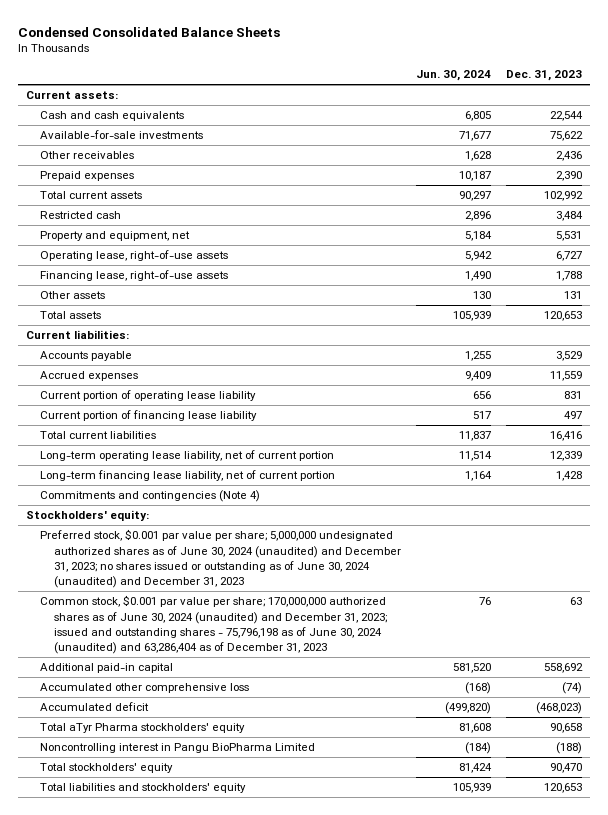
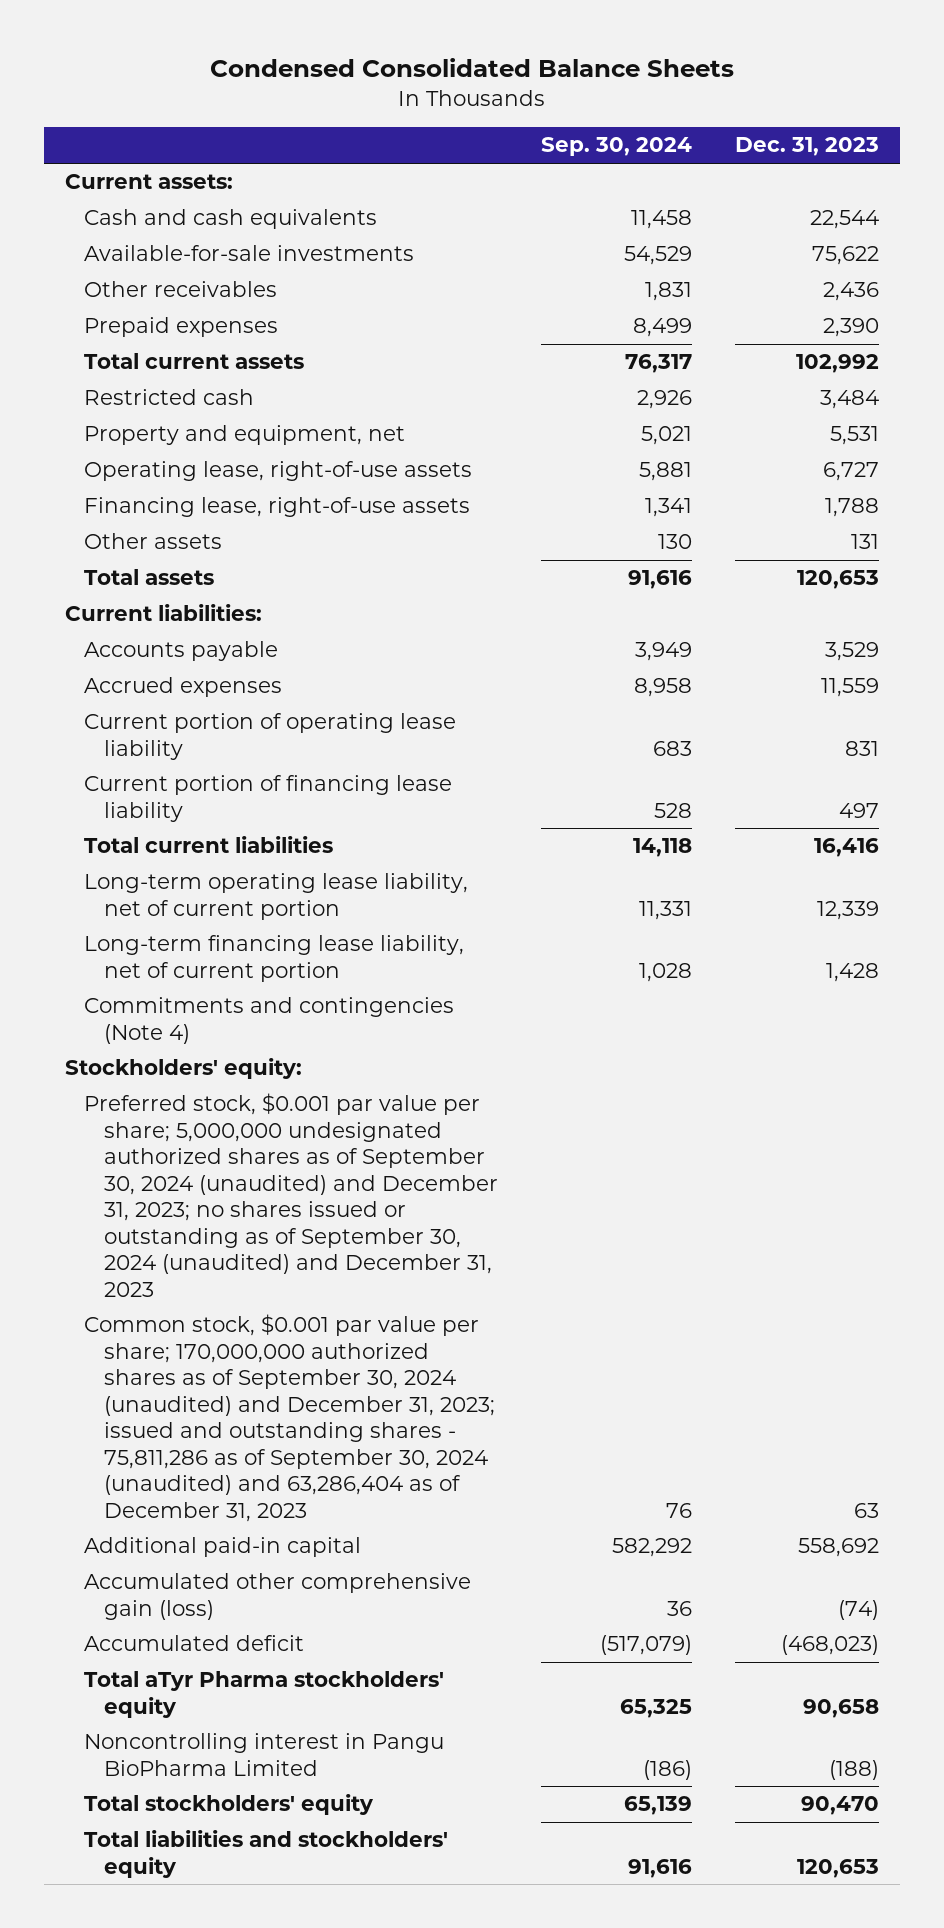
[416,70,492,82] Jun. 30, 2024 -> none
none -> [540,137,692,157] Sep. 30, 2024
[39,529,401,588] Preferred stock, $0.001 par value per share; 5,000,000 undesignated authorized shares as of June 30, 2024 (unaudited) and December 31, 2023; no shares issued or outstanding as of June 30, 2024 (unaudited) and December 31, 2023 -> [84,1093,498,1297] Preferred stock, $0.001 par value per share; 5,000,000 undesignated authorized shares as of September 30, 2024 (unaudited) and December 31, 2023; no shares issued or outstanding as of September 30, 2024 (unaudited) and December 31, 2023
[39,595,387,654] Common stock, $0.001 par value per share; 170,000,000 authorized shares as of June 30, 2024 (unaudited) and December 31, 2023; issued and outstanding shares - 75,796,198 as of June 30, 2024 (unaudited) and 63,286,404 as of December 31, 2023 -> [84,1314,495,1522] Common stock, $0.001 par value per share; 170,000,000 authorized shares as of September 30, 2024 (unaudited) and December 31, 2023; issued and outstanding shares - 75,811,286 as of September 30, 2024 (unaudited) and 63,286,404 as of December 31, 2023
[39,683,249,694] Accumulated other comprehensive loss -> [84,1573,472,1620] Accumulated other comprehensive gain (loss)

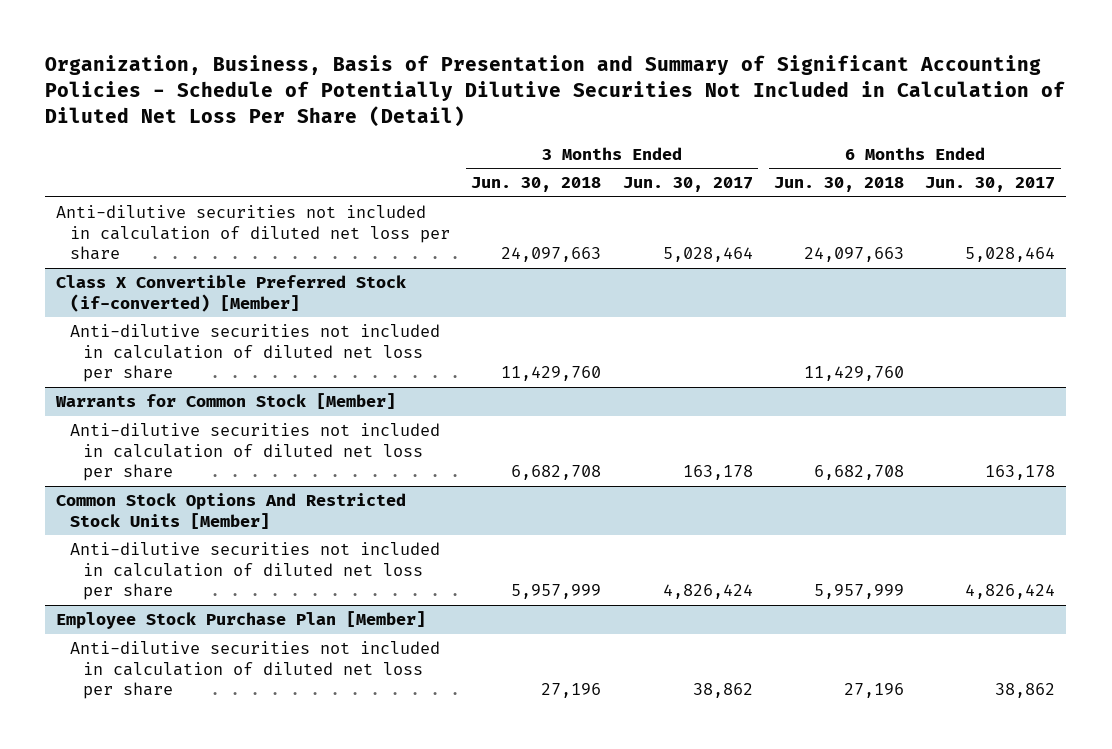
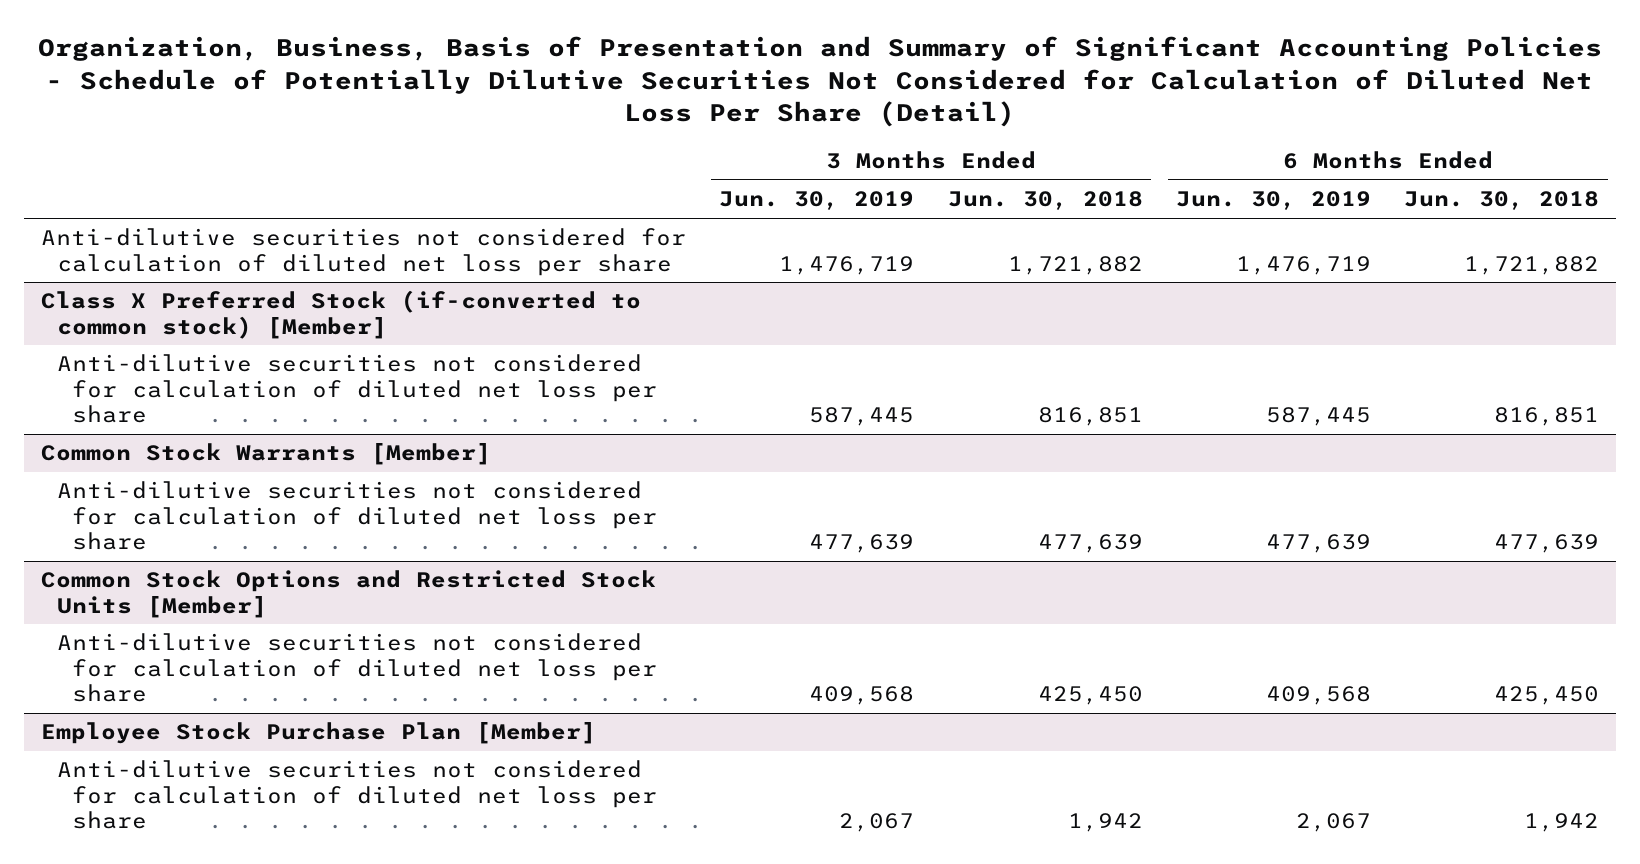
[45,55,1066,128] Organization, Business, Basis of Presentation and Summary of Significant Accounting Policies - Schedule of Potentially Dilutive Securities Not Included in Calculation of Diluted Net Loss Per Share (Detail) -> [38,36,1603,128] Organization, Business, Basis of Presentation and Summary of Significant Accounting Policies - Schedule of Potentially Dilutive Securities Not Considered for Calculation of Diluted Net Loss Per Share (Detail)
[622,177,753,193] Jun. 30, 2017 -> none
[925,177,1056,193] Jun. 30, 2017 -> none
none -> [719,191,915,211] Jun. 30, 2019
none -> [1175,191,1371,211] Jun. 30, 2019
[56,205,450,261] Anti-dilutive securities not included in calculation of diluted net loss per share -> [40,228,686,276] Anti-dilutive securities not considered for calculation of diluted net loss per share
[501,247,602,263] 24,097,663 -> [1007,255,1143,275] 1,721,882
[804,247,905,263] 24,097,663 -> [1464,255,1600,275] 1,721,882
[56,275,407,312] Class X Convertible Preferred Stock (if-converted) [Member] -> [40,290,641,339] Class X Preferred Stock (if-converted to common stock) [Member]
[69,324,440,383] Anti-dilutive securities not included in calculation of diluted net loss per share -> [56,354,658,423] Anti-dilutive securities not considered for calculation of diluted net loss per share
[501,366,602,382] 11,429,760 -> [1037,406,1143,426] 816,851
[804,366,905,382] 11,429,760 -> [1494,406,1600,426] 816,851
[55,393,397,410] Warrants for Common Stock [Member] -> [40,443,491,466] Common Stock Warrants [Member]
[69,423,440,482] Anti-dilutive securities not included in calculation of diluted net loss per share -> [56,481,658,550] Anti-dilutive securities not considered for calculation of diluted net loss per share
[511,465,602,481] 6,682,708 -> [1037,533,1143,553] 477,639
[814,465,905,481] 6,682,708 -> [1494,533,1600,553] 477,639
[56,493,407,529] Common Stock Options And Restricted Stock Units [Member] -> [40,570,656,618] Common Stock Options and Restricted Stock Units [Member]
[69,542,440,601] Anti-dilutive securities not included in calculation of diluted net loss per share -> [56,633,658,702] Anti-dilutive securities not considered for calculation of diluted net loss per share
[511,584,602,600] 5,957,999 -> [1037,685,1143,705] 425,450
[814,584,905,600] 5,957,999 -> [1494,685,1600,705] 425,450
[69,641,440,700] Anti-dilutive securities not included in calculation of diluted net loss per share -> [56,760,658,829] Anti-dilutive securities not considered for calculation of diluted net loss per share
[541,683,602,699] 27,196 -> [1067,812,1143,832] 1,942
[844,683,905,699] 27,196 -> [1524,812,1600,832] 1,942

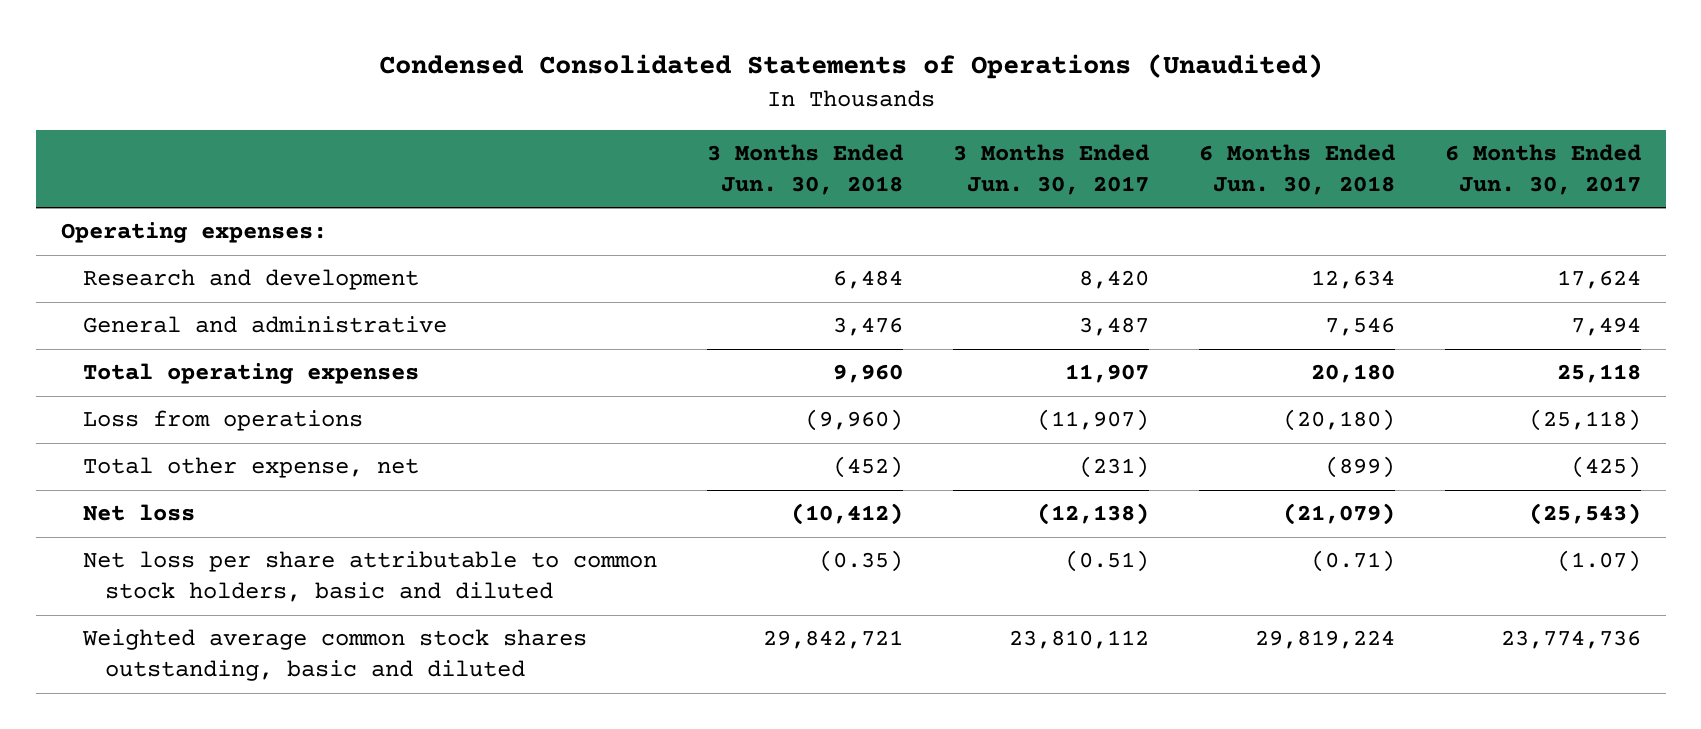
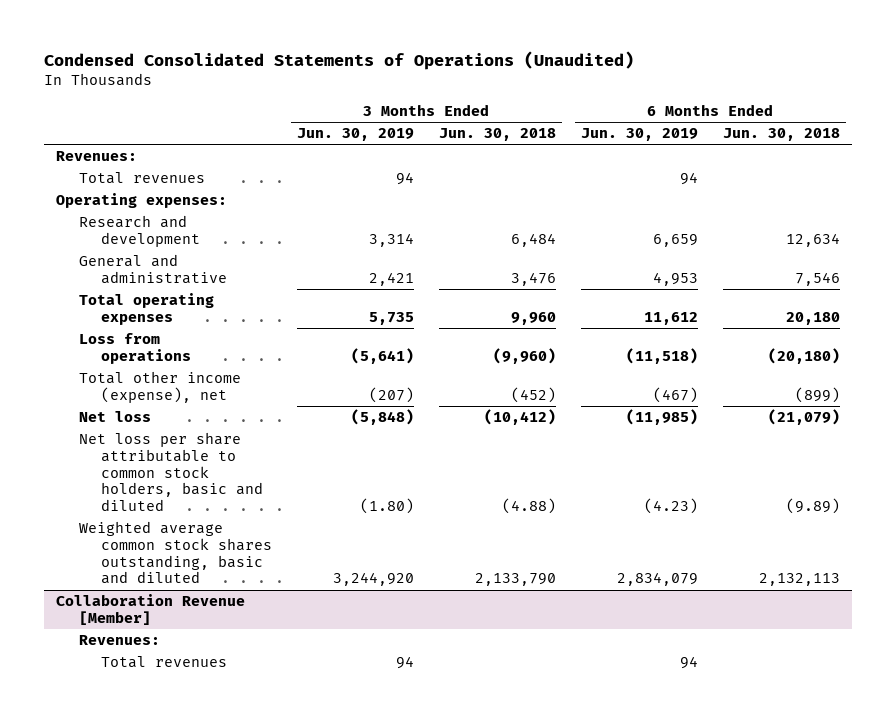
[952,144,1149,195] 3 Months Ended Jun. 30, 2017 -> none
[1444,144,1641,195] 6 Months Ended Jun. 30, 2017 -> none
none -> [296,128,414,142] Jun. 30, 2019
none -> [580,128,698,142] Jun. 30, 2019
none -> [56,151,138,162] Revenues:
none -> [78,172,205,185] Total revenues
[82,457,419,479] Total other expense, net -> [78,371,241,403] Total other income (expense), net
[818,550,903,573] (0.35) -> [501,498,556,515] (4.88)
[1310,550,1395,573] (0.71) -> [785,498,840,515] (9.89)
[762,630,903,650] 29,842,721 -> [474,573,556,587] 2,133,790
[1254,630,1395,650] 29,819,224 -> [758,573,840,587] 2,132,113
none -> [56,594,246,625] Collaboration Revenue [Member]
none -> [78,635,160,646] Revenues:
none -> [100,656,227,669] Total revenues

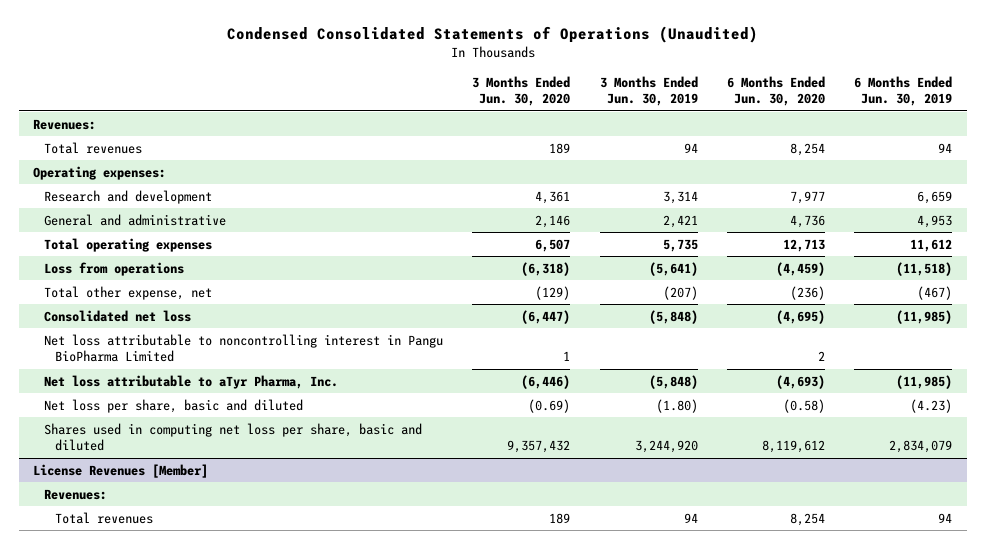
[438,128,556,142] Jun. 30, 2018 -> none
[722,128,840,142] Jun. 30, 2018 -> none
none -> [472,75,571,107] 3 Months Ended Jun. 30, 2020
none -> [726,75,825,107] 6 Months Ended Jun. 30, 2020
[56,594,246,625] Collaboration Revenue [Member] -> none
[78,371,241,403] Total other income (expense), net -> [43,285,212,300] Total other expense, net
none -> [43,309,191,322] Consolidated net loss
none -> [43,333,443,363] Net loss attributable to noncontrolling interest in Pangu BioPharma Limited
[78,411,151,423] Net loss -> [43,374,338,389] Net loss attributable to aTyr Pharma, Inc.
[78,432,263,512] Net loss per share attributable to common stock holders, basic and diluted -> [43,398,303,413] Net loss per share, basic and diluted
[78,521,272,585] Weighted average common stock shares outstanding, basic and diluted -> [43,422,422,452] Shares used in computing net loss per share, basic and diluted
none -> [33,463,209,478] License Revenues [Member]

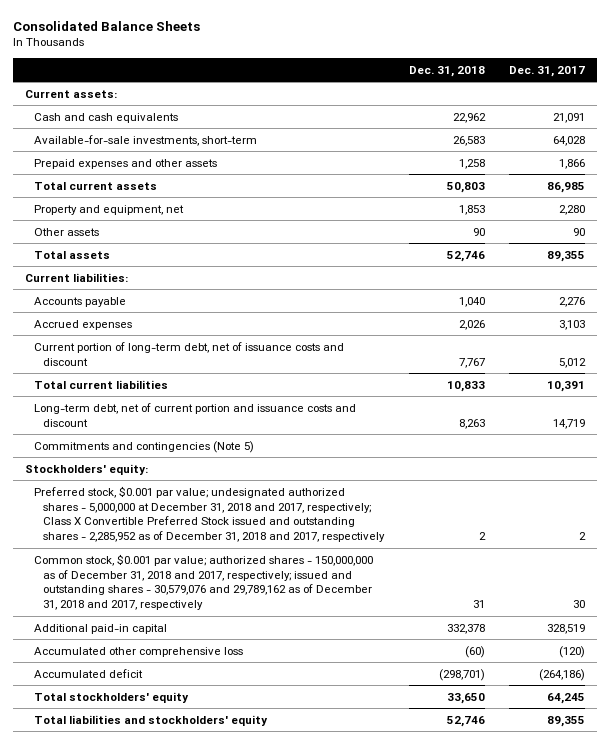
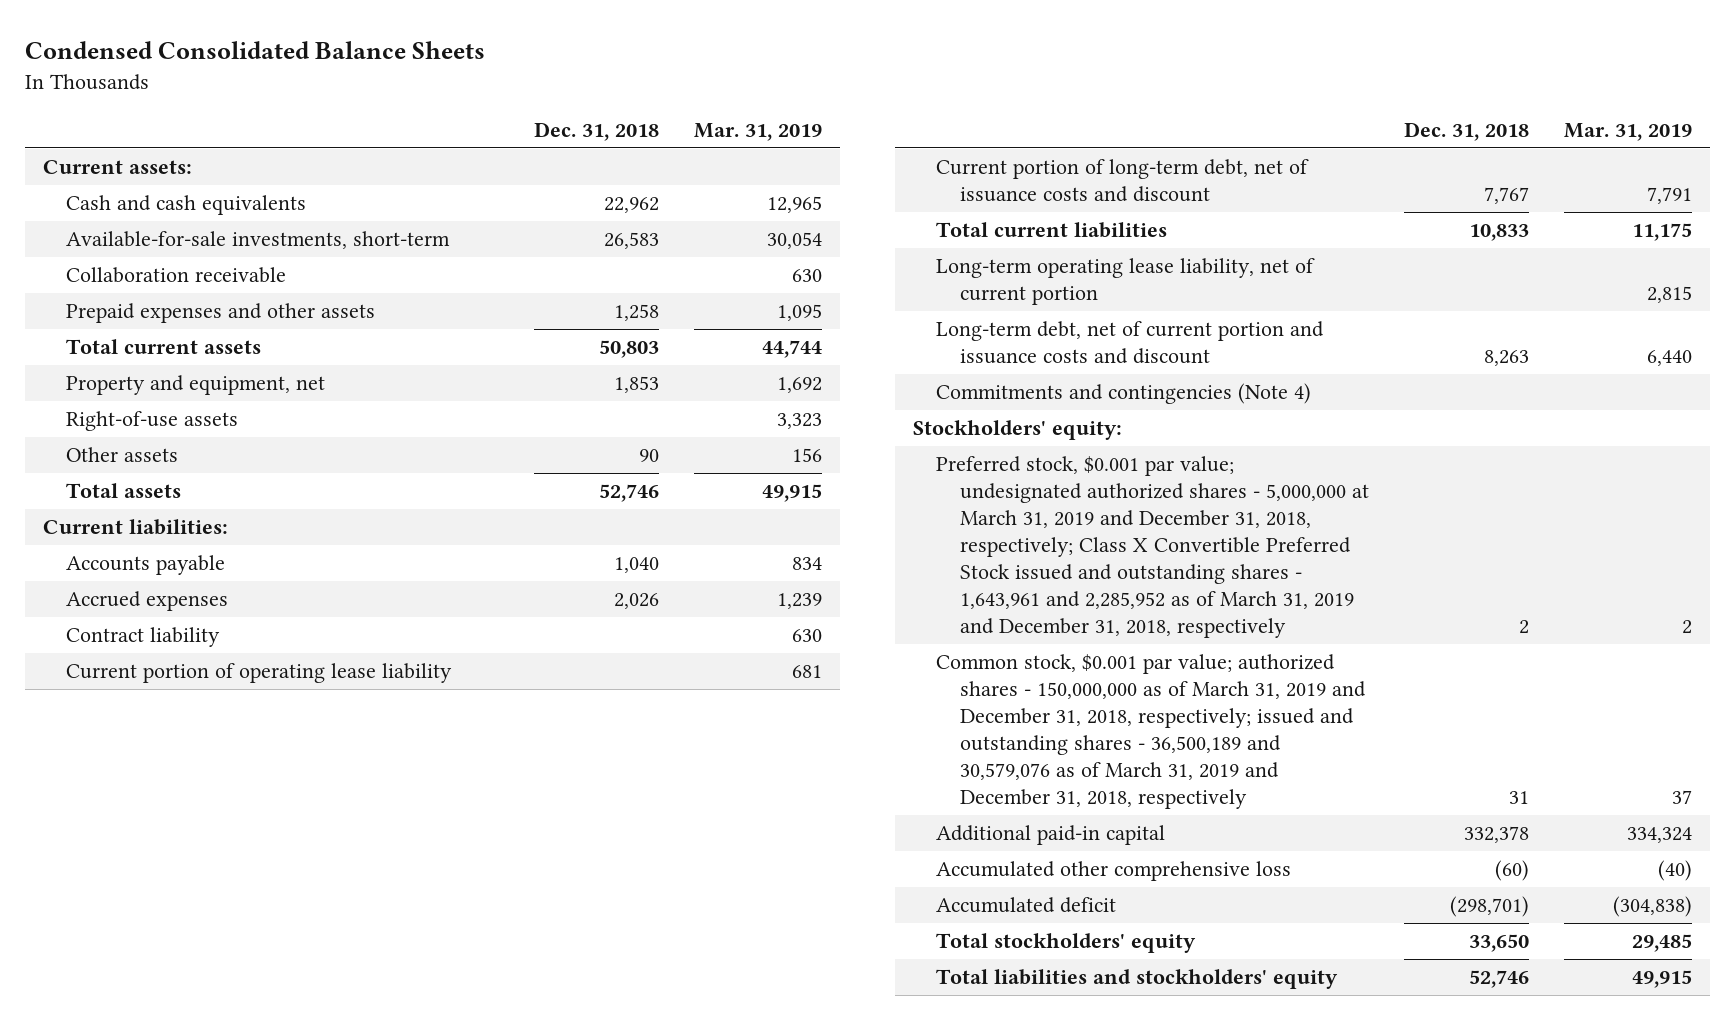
[13,20,201,31] Consolidated Balance Sheets -> [24,41,485,60] Condensed Consolidated Balance Sheets
[508,65,585,77] Dec. 31, 2017 -> none
none -> [693,122,822,141] Mar. 31, 2019
none -> [65,267,286,284] Collaboration receivable
none -> [65,411,238,432] Right-of-use assets
none -> [65,627,220,648] Contract liability
none -> [65,663,452,684] Current portion of operating lease liability
none -> [936,258,1316,306] Long-term operating lease liability, net of current portion
[34,440,255,453] Commitments and contingencies (Note 5) -> [936,383,1312,405] Commitments and contingencies (Note 4)
[34,485,386,543] Preferred stock, $0.001 par value; undesignated authorized shares - 5,000,000 at December 31, 2018 and 2017, respectively; Class X Convertible Preferred Stock issued and outstanding shares - 2,285,952 as of December 31, 2018 and 2017, respectively -> [936,456,1369,638] Preferred stock, $0.001 par value; undesignated authorized shares - 5,000,000 at March 31, 2019 and December 31, 2018, respectively; Class X Convertible Preferred Stock issued and outstanding shares - 1,643,961 and 2,285,952 as of March 31, 2019 and December 31, 2018, respectively
[34,553,374,611] Common stock, $0.001 par value; authorized shares - 150,000,000 as of December 31, 2018 and 2017, respectively; issued and outstanding shares - 30,579,076 and 29,789,162 as of December 31, 2018 and 2017, respectively -> [936,654,1366,809] Common stock, $0.001 par value; authorized shares - 150,000,000 as of March 31, 2019 and December 31, 2018, respectively; issued and outstanding shares - 36,500,189 and 30,579,076 as of March 31, 2019 and December 31, 2018, respectively

